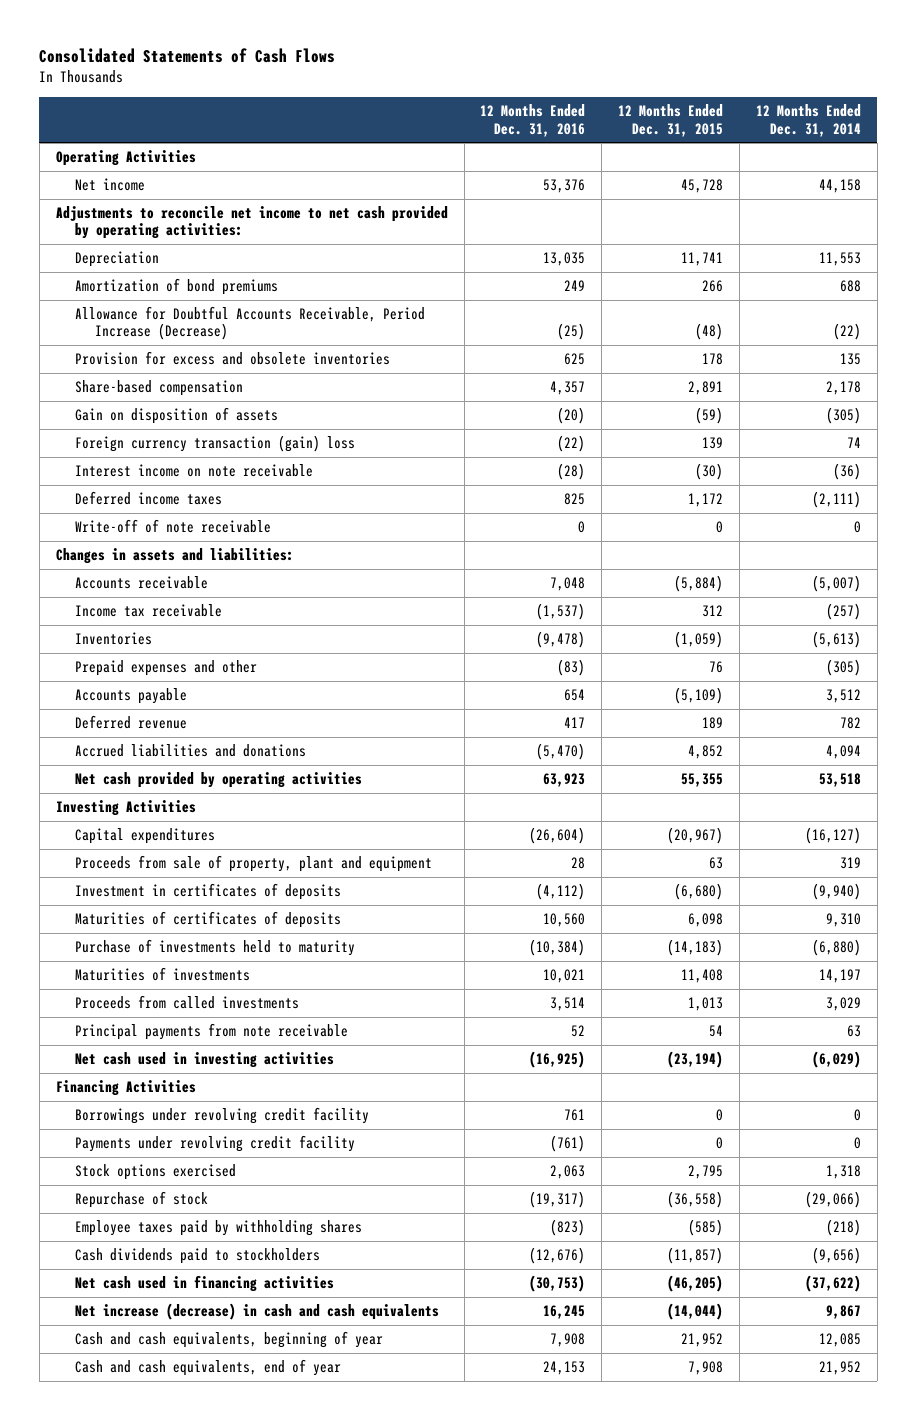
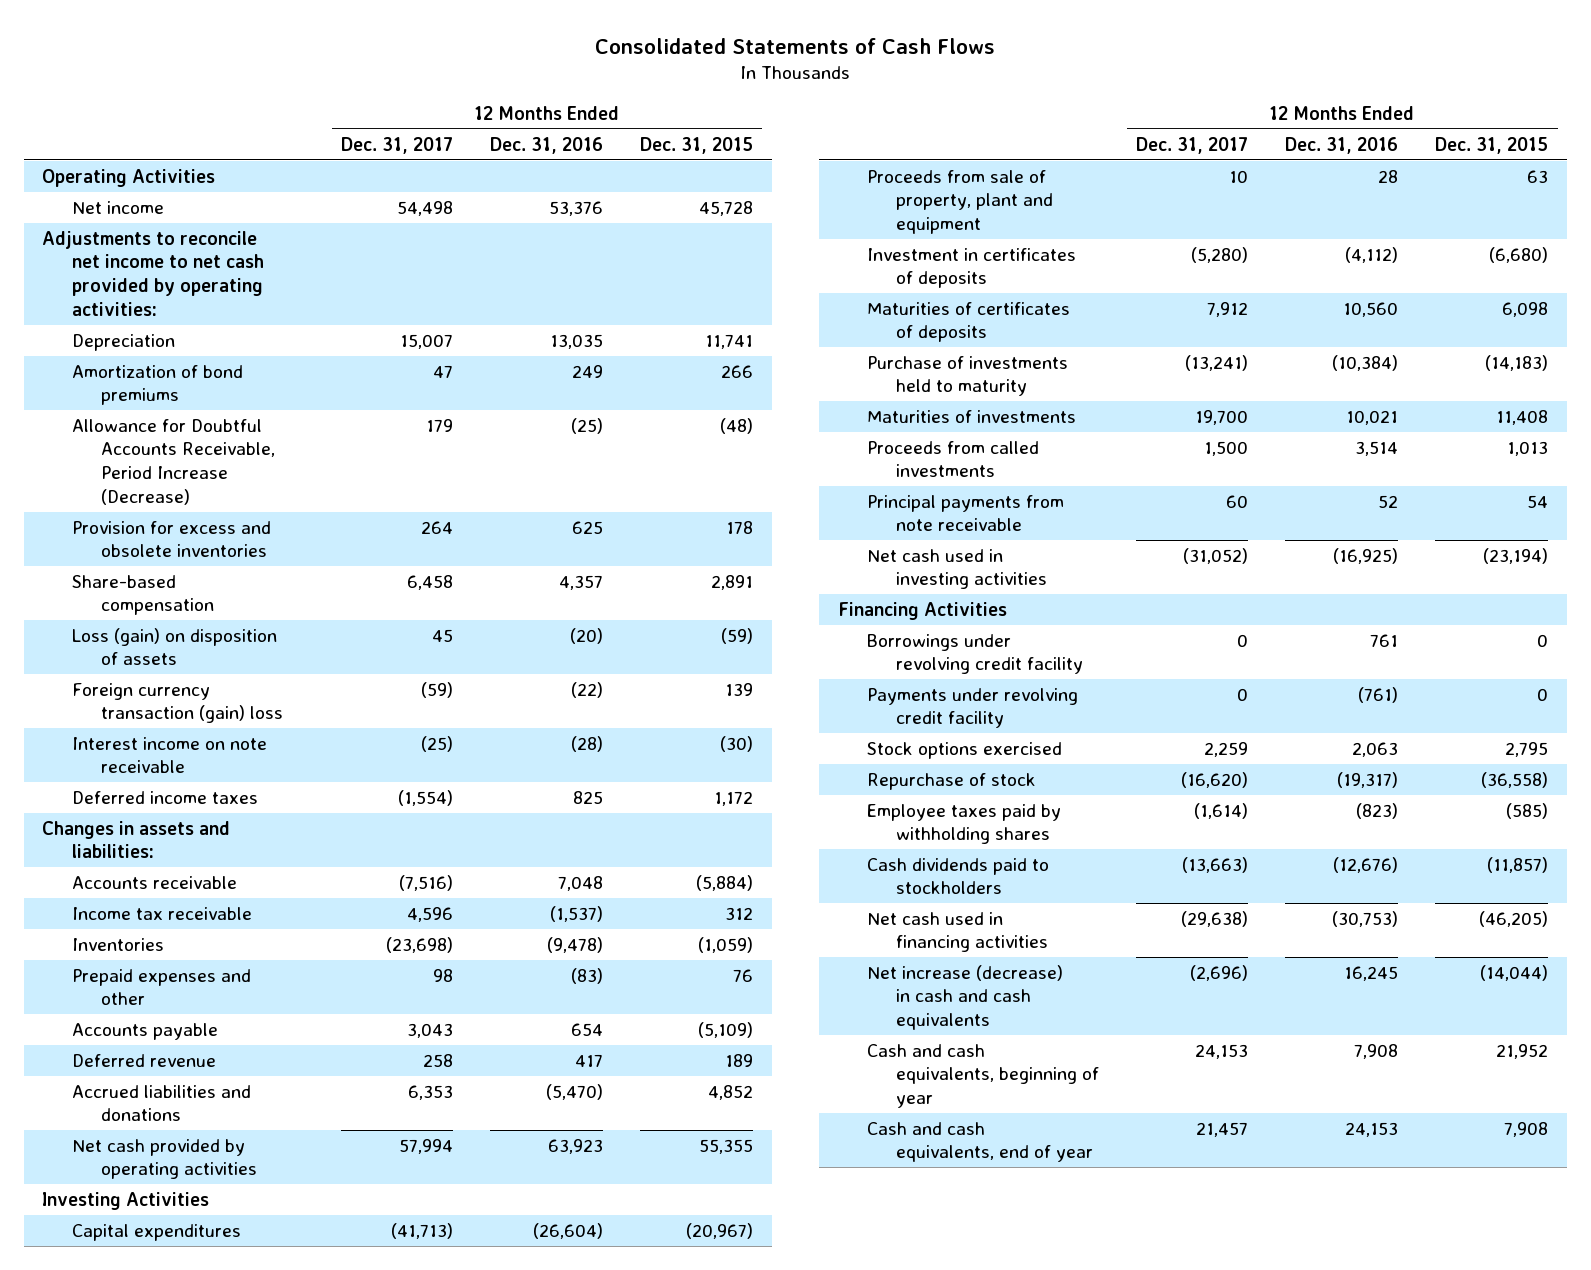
[755,104,861,137] 12 Months Ended Dec. 31, 2014 -> none
none -> [341,136,454,154] Dec. 31, 2017
[75,406,279,424] Gain on disposition of assets -> [71,627,277,666] Loss (gain) on disposition of assets
[75,518,272,533] Write-off of note receivable -> none

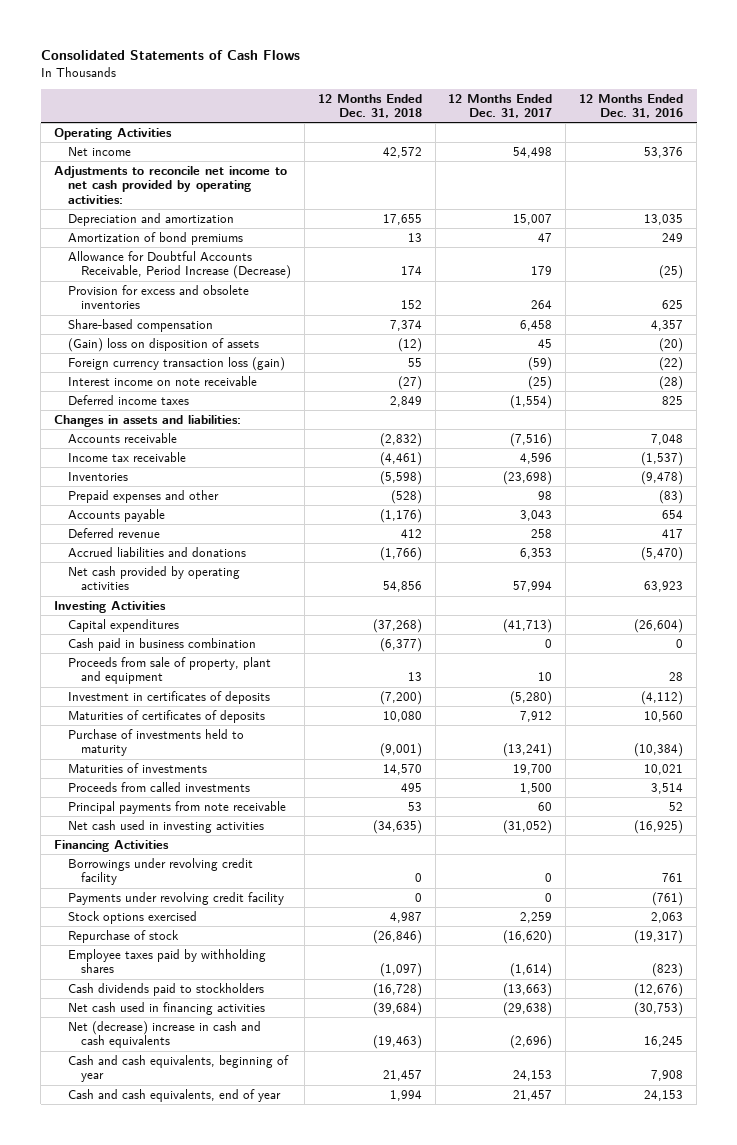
[640,136,754,154] Dec. 31, 2015 -> none
none -> [317,93,422,119] 12 Months Ended Dec. 31, 2018
[71,333,175,351] Depreciation -> [67,212,234,226] Depreciation and amortization
[71,627,277,666] Loss (gain) on disposition of assets -> [67,337,259,352] (Gain) loss on disposition of assets
[71,682,284,724] Foreign currency transaction (gain) loss -> [67,356,285,371] Foreign currency transaction loss (gain)
none -> [67,637,256,651] Cash paid in business combination
[867,964,1064,1031] Net increase (decrease) in cash and cash equivalents -> [67,1020,261,1049] Net (decrease) increase in cash and cash equivalents

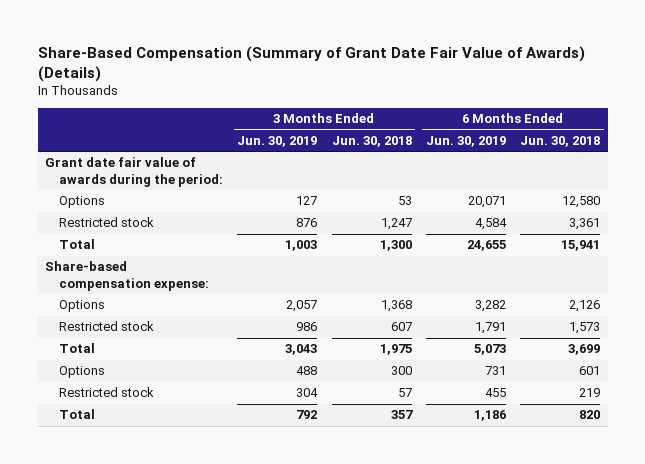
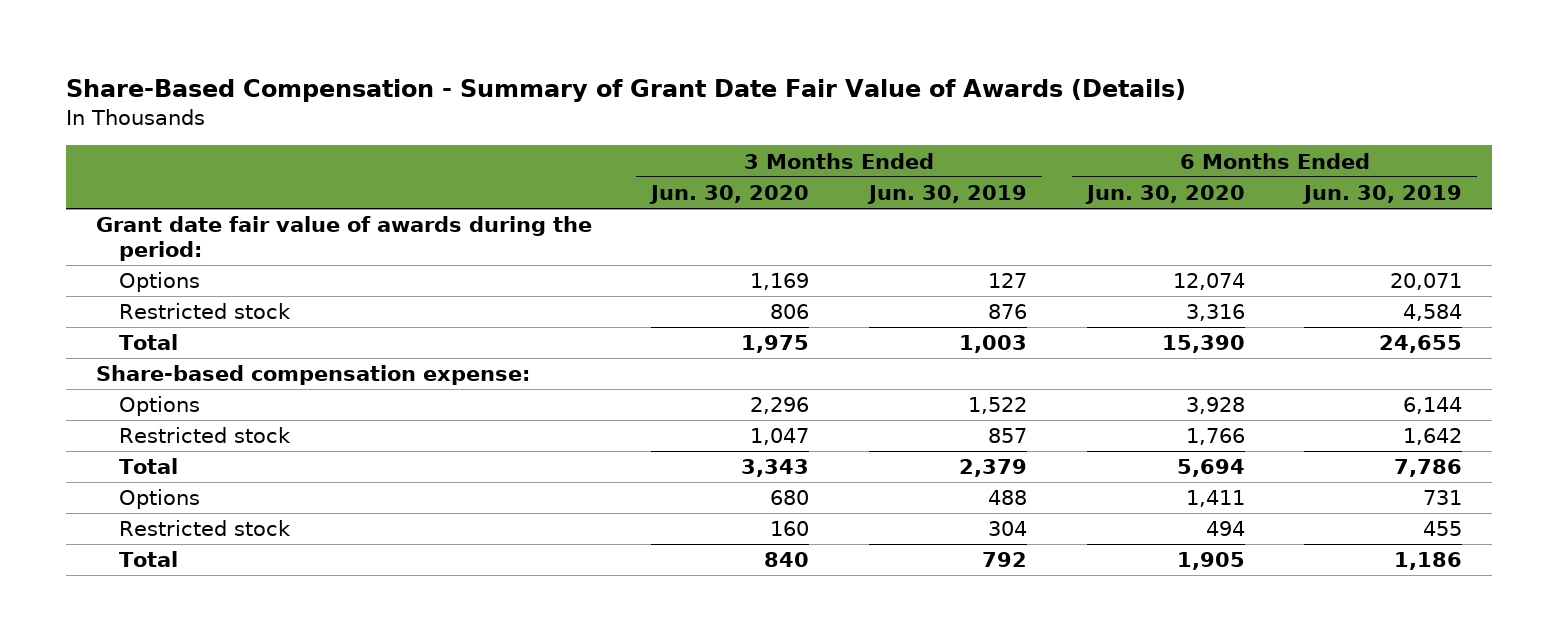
[37,45,585,82] Share-Based Compensation (Summary of Grant Date Fair Value of Awards) (Details) -> [65,79,1186,103] Share-Based Compensation - Summary of Grant Date Fair Value of Awards (Details)
[331,136,412,148] Jun. 30, 2018 -> none
[520,136,601,148] Jun. 30, 2018 -> none
none -> [649,185,810,205] Jun. 30, 2020
none -> [1084,185,1245,205] Jun. 30, 2020
[286,300,318,313] 2,057 -> [968,397,1028,415] 1,522
[475,300,507,313] 3,282 -> [1403,397,1463,415] 6,144
[296,322,318,332] 986 -> [988,428,1028,444] 857
[475,322,507,335] 1,791 -> [1403,428,1463,446] 1,642
[285,344,318,356] 3,043 -> [959,459,1028,478] 2,379
[474,344,507,356] 5,073 -> [1394,459,1463,478] 7,786

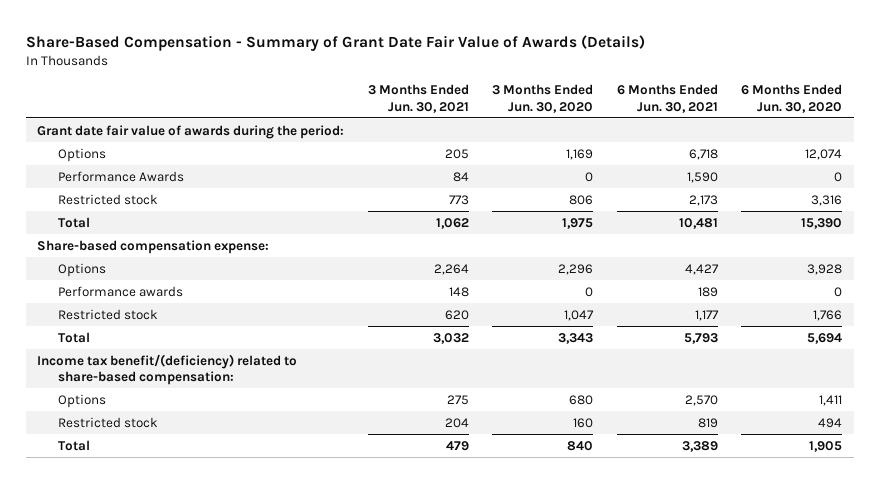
[867,185,1028,205] Jun. 30, 2019 -> none
[1302,185,1463,205] Jun. 30, 2019 -> none
none -> [367,84,469,113] 3 Months Ended Jun. 30, 2021
none -> [616,84,718,113] 6 Months Ended Jun. 30, 2021
none -> [57,170,184,182] Performance Awards
none -> [57,285,183,297] Performance awards
none -> [37,353,298,386] Income tax benefit/(deficiency) related to share-based compensation:

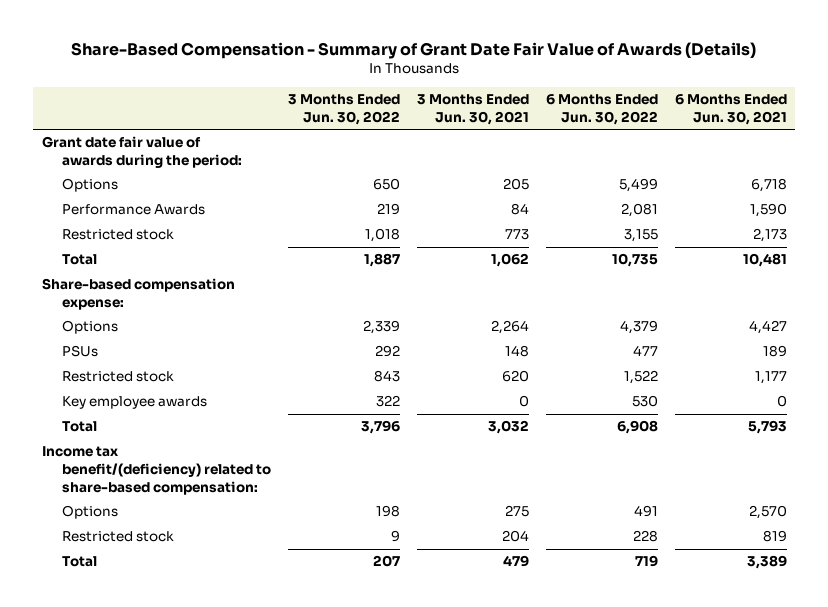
[492,84,594,113] 3 Months Ended Jun. 30, 2020 -> none
[741,84,843,113] 6 Months Ended Jun. 30, 2020 -> none
none -> [287,94,400,125] 3 Months Ended Jun. 30, 2022
none -> [545,94,658,125] 6 Months Ended Jun. 30, 2022
[57,285,183,297] Performance awards -> [61,345,98,358] PSUs
none -> [61,396,207,410] Key employee awards

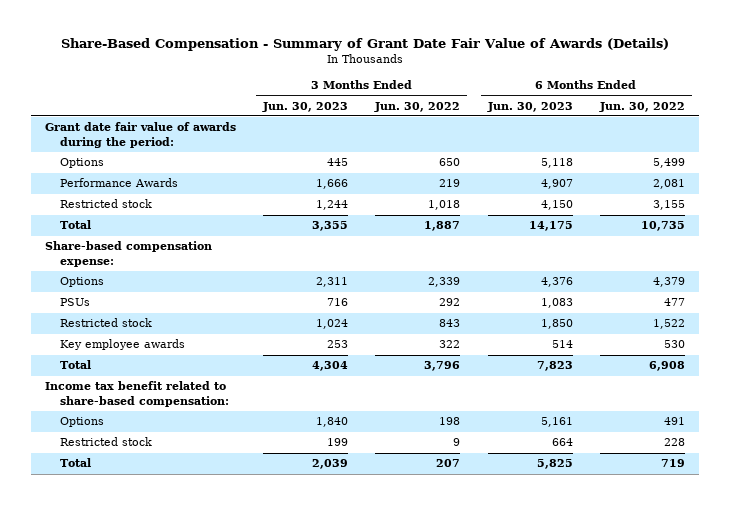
[416,94,529,125] 3 Months Ended Jun. 30, 2021 -> none
[674,94,787,125] 6 Months Ended Jun. 30, 2021 -> none
none -> [261,101,348,112] Jun. 30, 2023
none -> [486,101,573,112] Jun. 30, 2023
[41,446,271,495] Income tax benefit/(deficiency) related to share-based compensation: -> [44,381,230,407] Income tax benefit related to share-based compensation:

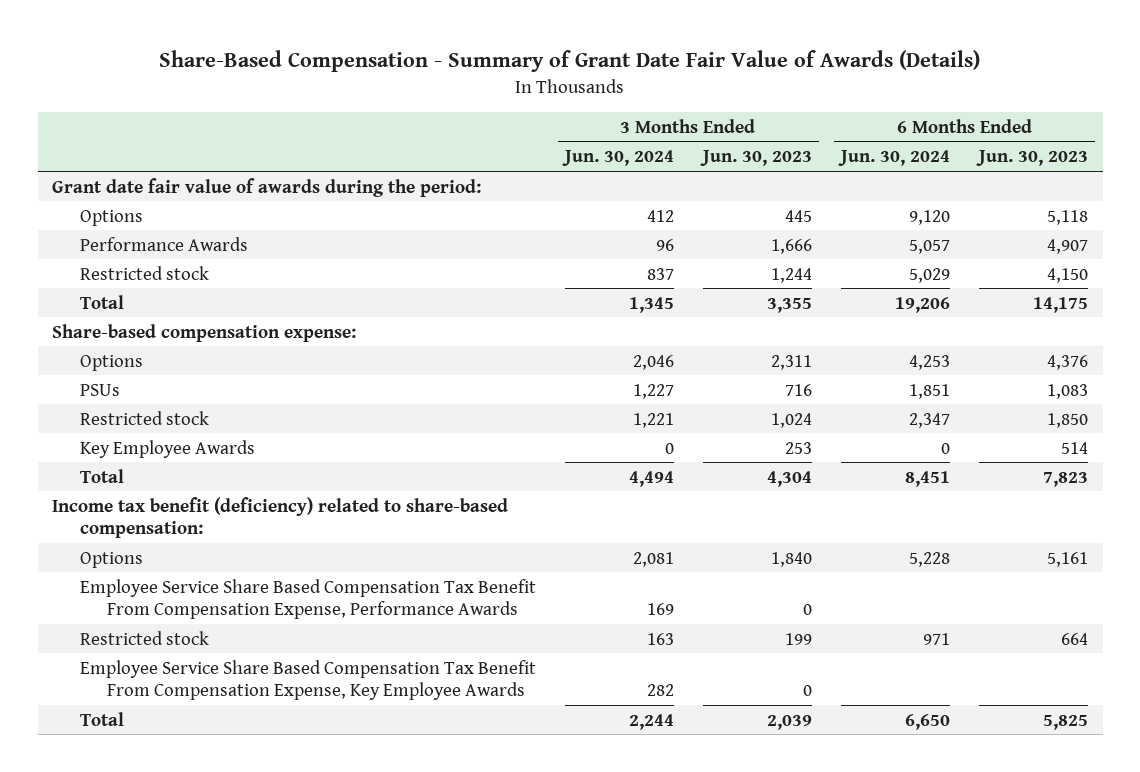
[374,101,461,112] Jun. 30, 2022 -> none
[599,101,686,112] Jun. 30, 2022 -> none
none -> [561,150,674,167] Jun. 30, 2024
none -> [838,150,951,167] Jun. 30, 2024
[60,339,186,351] Key employee awards -> [79,439,255,458] Key Employee Awards
[44,381,230,407] Income tax benefit related to share-based compensation: -> [52,496,509,538] Income tax benefit (deficiency) related to share-based compensation:
none -> [79,578,536,619] Employee Service Share Based Compensation Tax Benefit From Compensation Expense, Performance Awards
none -> [79,659,536,700] Employee Service Share Based Compensation Tax Benefit From Compensation Expense, Key Employee Awards

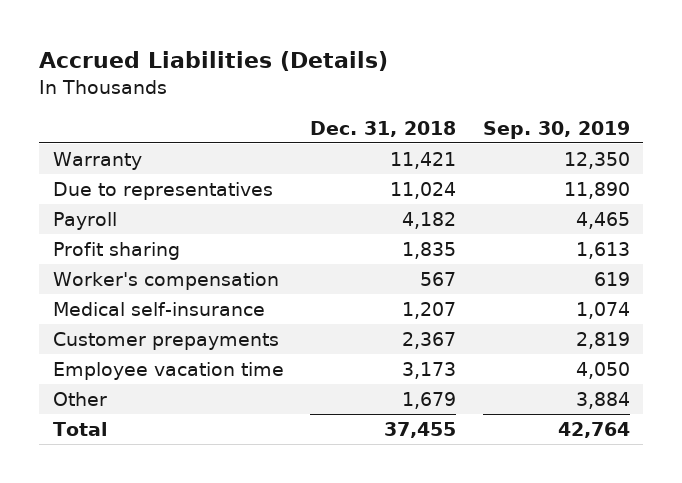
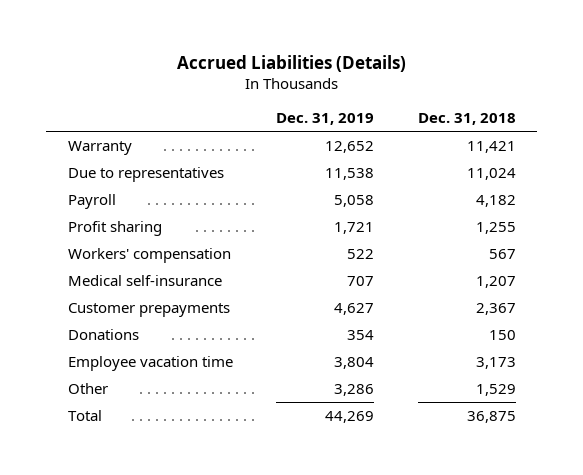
[482,120,630,139] Sep. 30, 2019 -> none
none -> [276,113,375,126] Dec. 31, 2019
[402,241,457,259] 1,835 -> [475,221,516,234] 1,255
[52,271,279,290] Worker's compensation -> [67,247,231,263] Workers' compensation
none -> [67,328,139,340] Donations
[402,391,457,409] 1,679 -> [475,383,516,396] 1,529
[384,421,457,438] 37,455 -> [466,410,516,423] 36,875

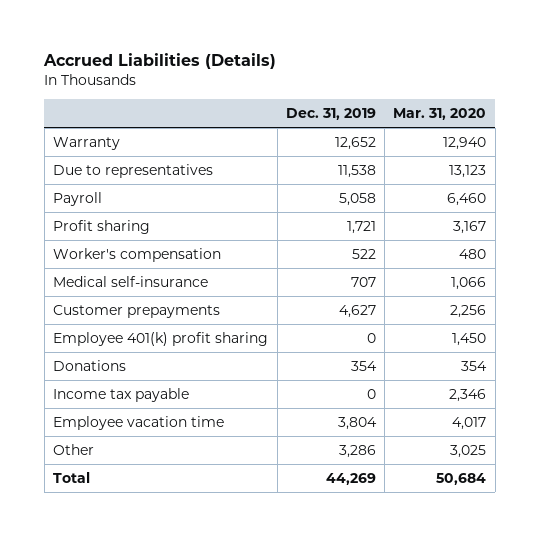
[417,113,516,126] Dec. 31, 2018 -> none
none -> [393,108,487,121] Mar. 31, 2020
[67,247,231,263] Workers' compensation -> [53,247,222,262] Worker's compensation
none -> [53,331,269,346] Employee 401(k) profit sharing
none -> [53,387,190,402] Income tax payable

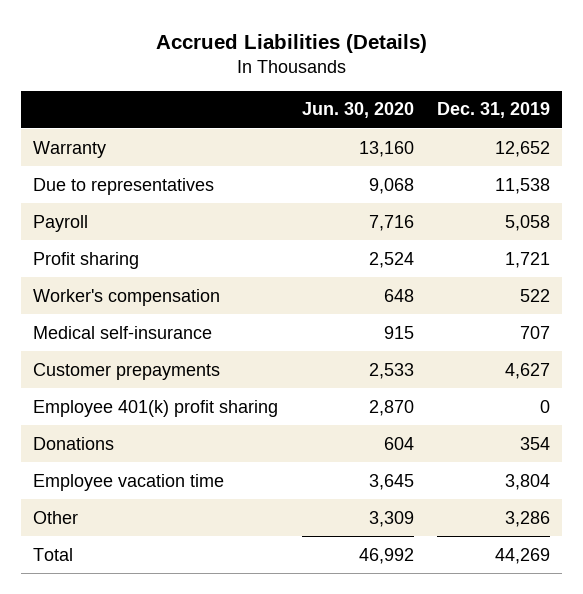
[393,108,487,121] Mar. 31, 2020 -> none
none -> [301,102,414,119] Jun. 30, 2020
[53,387,190,402] Income tax payable -> none

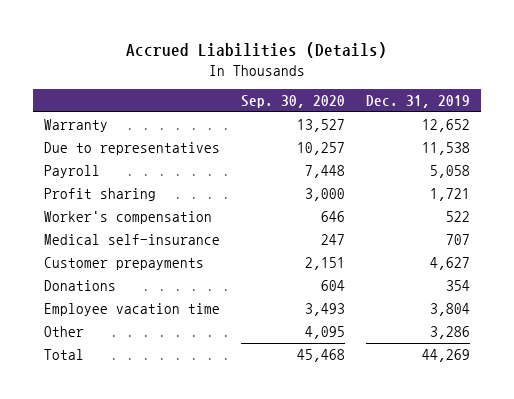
[301,102,414,119] Jun. 30, 2020 -> none
none -> [240,94,345,108] Sep. 30, 2020
[33,399,279,417] Employee 401(k) profit sharing -> none

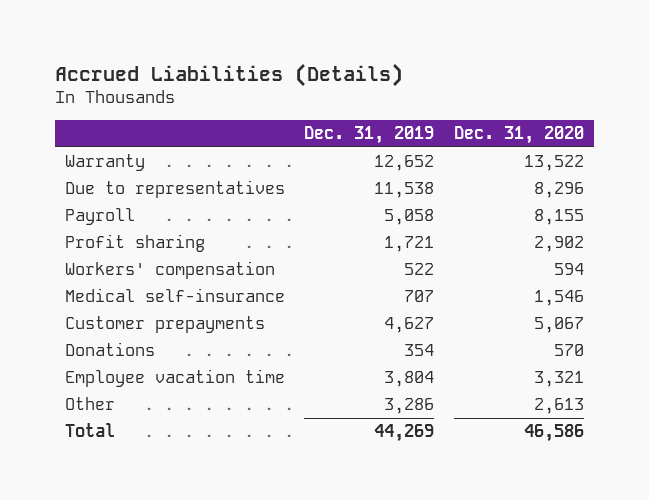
[240,94,345,108] Sep. 30, 2020 -> none
none -> [454,126,585,145] Dec. 31, 2020
[43,211,212,225] Worker's compensation -> [64,261,275,280] Workers' compensation

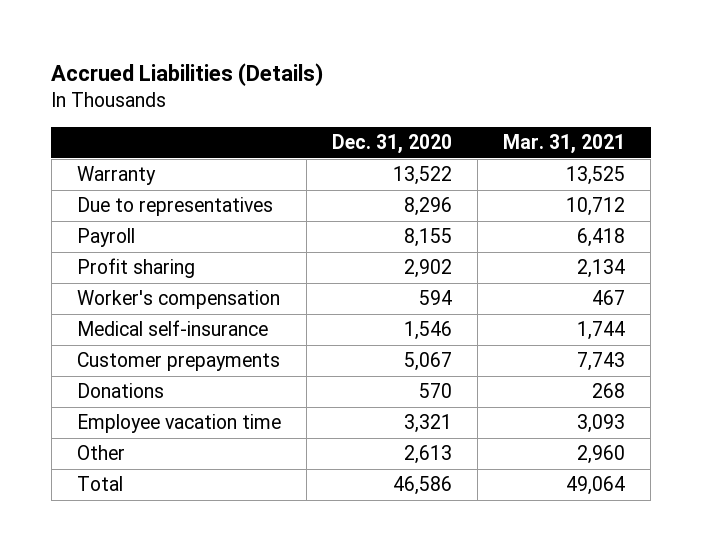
[304,126,435,145] Dec. 31, 2019 -> none
none -> [503,133,626,154] Mar. 31, 2021
[64,261,275,280] Workers' compensation -> [76,290,280,310] Worker's compensation

